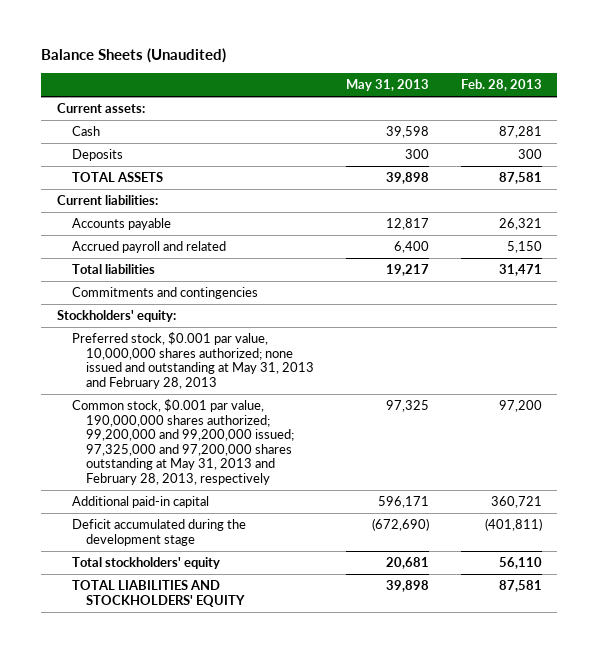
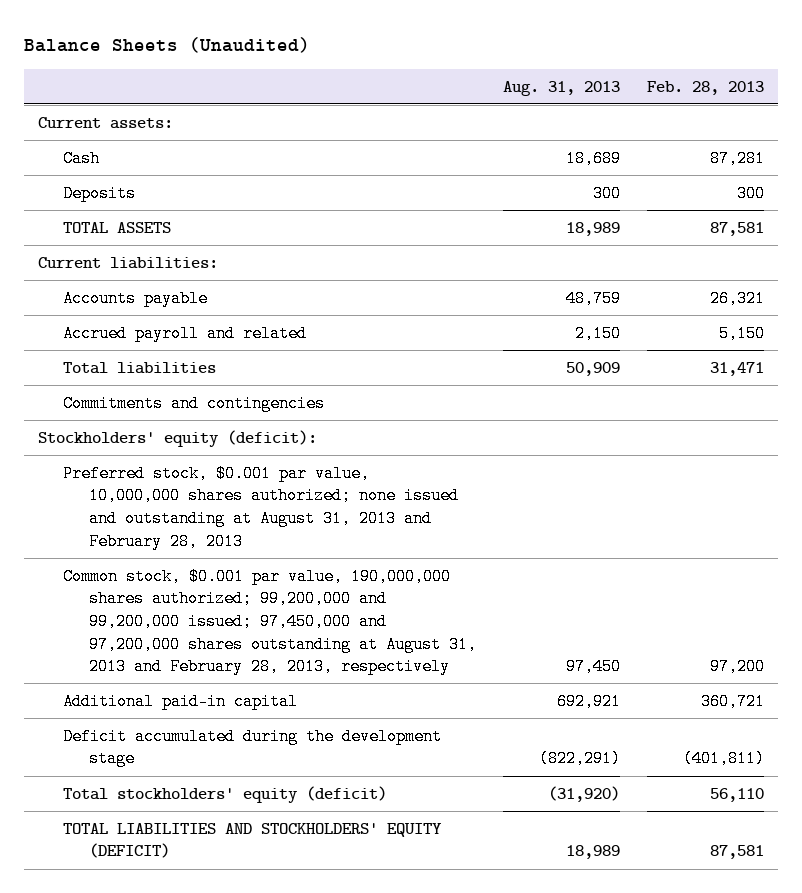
[346,78,430,91] May 31, 2013 -> none
none -> [502,80,620,96] Aug. 31, 2013
[56,310,176,323] Stockholders' equity: -> [37,429,317,447] Stockholders' equity (deficit):
[71,332,315,389] Preferred stock, $0.001 par value, 10,000,000 shares authorized; none issued and outstanding at May 31, 2013 and February 28, 2013 -> [63,464,459,550] Preferred stock, $0.001 par value, 10,000,000 shares authorized; none issued and outstanding at August 31, 2013 and February 28, 2013
[71,399,295,485] Common stock, $0.001 par value, 190,000,000 shares authorized; 99,200,000 and 99,200,000 issued; 97,325,000 and 97,200,000 shares outstanding at May 31, 2013 and February 28, 2013, respectively -> [63,567,477,676] Common stock, $0.001 par value, 190,000,000 shares authorized; 99,200,000 and 99,200,000 issued; 97,450,000 and 97,200,000 shares outstanding at August 31, 2013 and February 28, 2013, respectively
[71,557,220,570] Total stockholders' equity -> [63,785,388,803] Total stockholders' equity (deficit)
[71,580,246,607] TOTAL LIABILITIES AND STOCKHOLDERS' EQUITY -> [63,822,443,859] TOTAL LIABILITIES AND STOCKHOLDERS' EQUITY (DEFICIT)

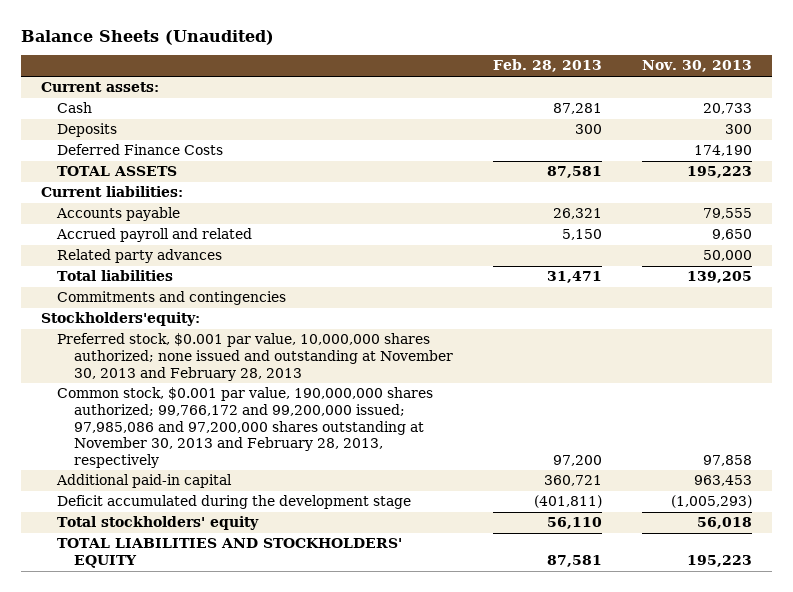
[502,80,620,96] Aug. 31, 2013 -> none
none -> [642,60,753,73] Nov. 30, 2013
none -> [57,144,224,156] Deferred Finance Costs
none -> [57,249,223,264] Related party advances
[37,429,317,447] Stockholders' equity (deficit): -> [40,312,200,327] Stockholders'equity:
[63,464,459,550] Preferred stock, $0.001 par value, 10,000,000 shares authorized; none issued and outstanding at August 31, 2013 and February 28, 2013 -> [57,333,454,381] Preferred stock, $0.001 par value, 10,000,000 shares authorized; none issued and outstanding at November 30, 2013 and February 28, 2013
[63,567,477,676] Common stock, $0.001 par value, 190,000,000 shares authorized; 99,200,000 and 99,200,000 issued; 97,450,000 and 97,200,000 shares outstanding at August 31, 2013 and February 28, 2013, respectively -> [57,387,434,468] Common stock, $0.001 par value, 190,000,000 shares authorized; 99,766,172 and 99,200,000 issued; 97,985,086 and 97,200,000 shares outstanding at November 30, 2013 and February 28, 2013, respectively
[63,785,388,803] Total stockholders' equity (deficit) -> [57,516,260,531] Total stockholders' equity
[63,822,443,859] TOTAL LIABILITIES AND STOCKHOLDERS' EQUITY (DEFICIT) -> [57,538,403,568] TOTAL LIABILITIES AND STOCKHOLDERS' EQUITY

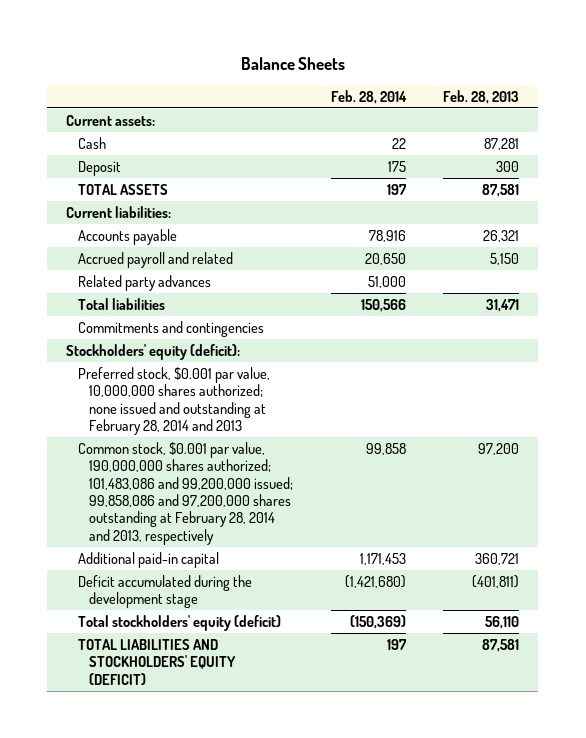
[20,29,274,45] Balance Sheets (Unaudited) -> [240,57,345,71] Balance Sheets
[642,60,753,73] Nov. 30, 2013 -> none
none -> [330,89,407,104] Feb. 28, 2014
[57,144,224,156] Deferred Finance Costs -> none
[57,123,118,138] Deposits -> [77,160,121,176] Deposit
[40,312,200,327] Stockholders'equity: -> [66,343,241,360] Stockholders' equity (deficit):
[57,333,454,381] Preferred stock, $0.001 par value, 10,000,000 shares authorized; none issued and outstanding at November 30, 2013 and February 28, 2013 -> [77,366,270,435] Preferred stock, $0.001 par value, 10,000,000 shares authorized; none issued and outstanding at February 28, 2014 and 2013
[57,387,434,468] Common stock, $0.001 par value, 190,000,000 shares authorized; 99,766,172 and 99,200,000 issued; 97,985,086 and 97,200,000 shares outstanding at November 30, 2013 and February 28, 2013, respectively -> [77,441,294,545] Common stock, $0.001 par value, 190,000,000 shares authorized; 101,483,086 and 99,200,000 issued; 99,858,086 and 97,200,000 shares outstanding at February 28, 2014 and 2013, respectively
[57,516,260,531] Total stockholders' equity -> [77,614,281,631] Total stockholders' equity (deficit)
[57,538,403,568] TOTAL LIABILITIES AND STOCKHOLDERS' EQUITY -> [77,638,237,685] TOTAL LIABILITIES AND STOCKHOLDERS' EQUITY (DEFICIT)

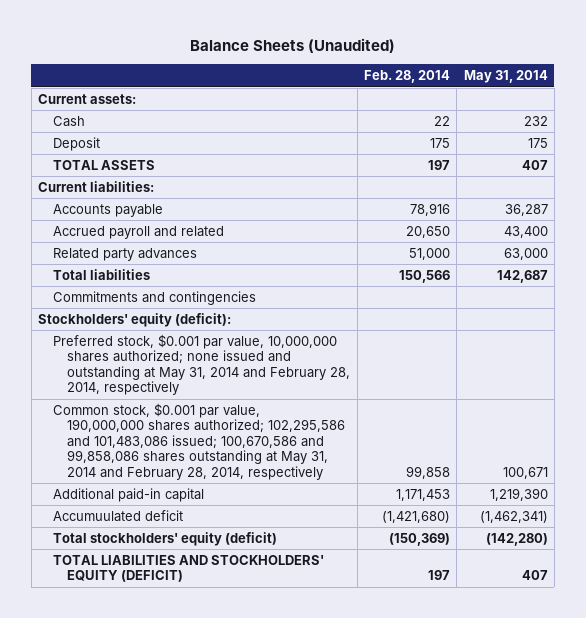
[240,57,345,71] Balance Sheets -> [189,38,395,54] Balance Sheets (Unaudited)
[443,89,520,104] Feb. 28, 2013 -> none
none -> [463,70,548,84] May 31, 2014
[77,366,270,435] Preferred stock, $0.001 par value, 10,000,000 shares authorized; none issued and outstanding at February 28, 2014 and 2013 -> [52,333,351,396] Preferred stock, $0.001 par value, 10,000,000 shares authorized; none issued and outstanding at May 31, 2014 and February 28, 2014, respectively
[77,441,294,545] Common stock, $0.001 par value, 190,000,000 shares authorized; 101,483,086 and 99,200,000 issued; 99,858,086 and 97,200,000 shares outstanding at February 28, 2014 and 2013, respectively -> [52,402,346,480] Common stock, $0.001 par value, 190,000,000 shares authorized; 102,295,586 and 101,483,086 issued; 100,670,586 and 99,858,086 shares outstanding at May 31, 2014 and February 28, 2014, respectively
[77,574,252,609] Deficit accumulated during the development stage -> [52,509,183,522] Accumuulated deficit

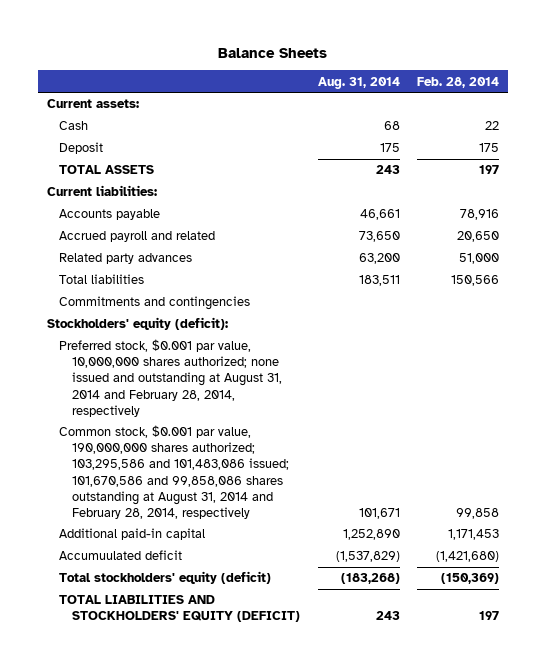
[189,38,395,54] Balance Sheets (Unaudited) -> [218,47,328,58] Balance Sheets
[463,70,548,84] May 31, 2014 -> none
none -> [317,76,400,89] Aug. 31, 2014
[52,333,351,396] Preferred stock, $0.001 par value, 10,000,000 shares authorized; none issued and outstanding at May 31, 2014 and February 28, 2014, respectively -> [59,339,282,417] Preferred stock, $0.001 par value, 10,000,000 shares authorized; none issued and outstanding at August 31, 2014 and February 28, 2014, respectively
[52,402,346,480] Common stock, $0.001 par value, 190,000,000 shares authorized; 102,295,586 and 101,483,086 issued; 100,670,586 and 99,858,086 shares outstanding at May 31, 2014 and February 28, 2014, respectively -> [59,425,289,519] Common stock, $0.001 par value, 190,000,000 shares authorized; 103,295,586 and 101,483,086 issued; 101,670,586 and 99,858,086 shares outstanding at August 31, 2014 and February 28, 2014, respectively

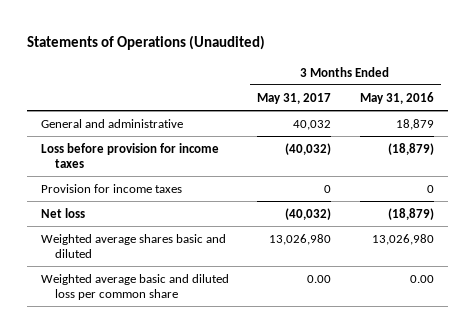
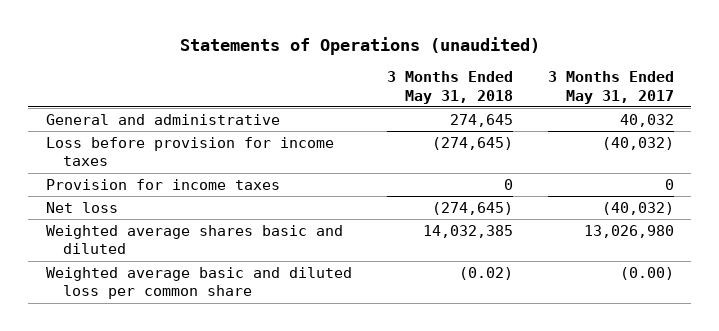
[26,34,265,50] Statements of Operations (Unaudited) -> [179,36,540,55] Statements of Operations (unaudited)
[359,91,434,104] May 31, 2016 -> none
none -> [386,71,513,104] 3 Months Ended May 31, 2018
[307,274,332,283] 0.00 -> [619,266,674,280] (0.00)

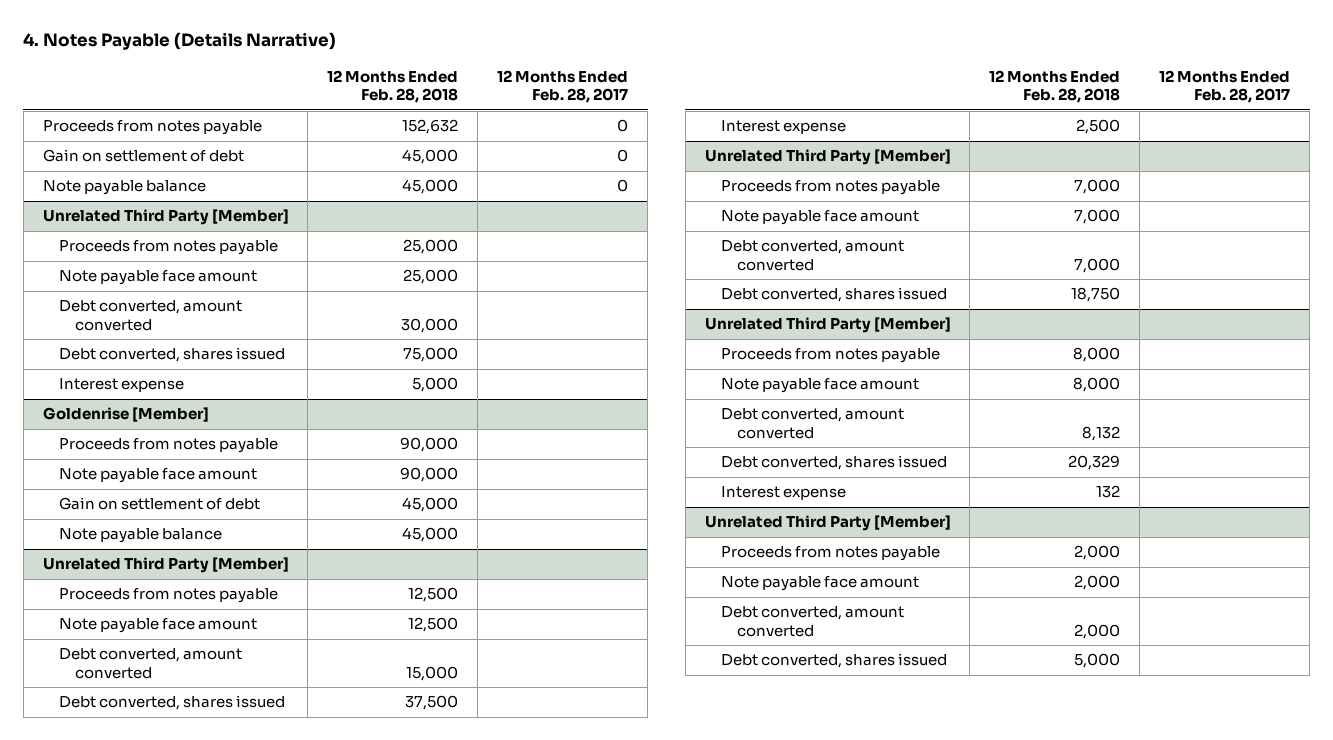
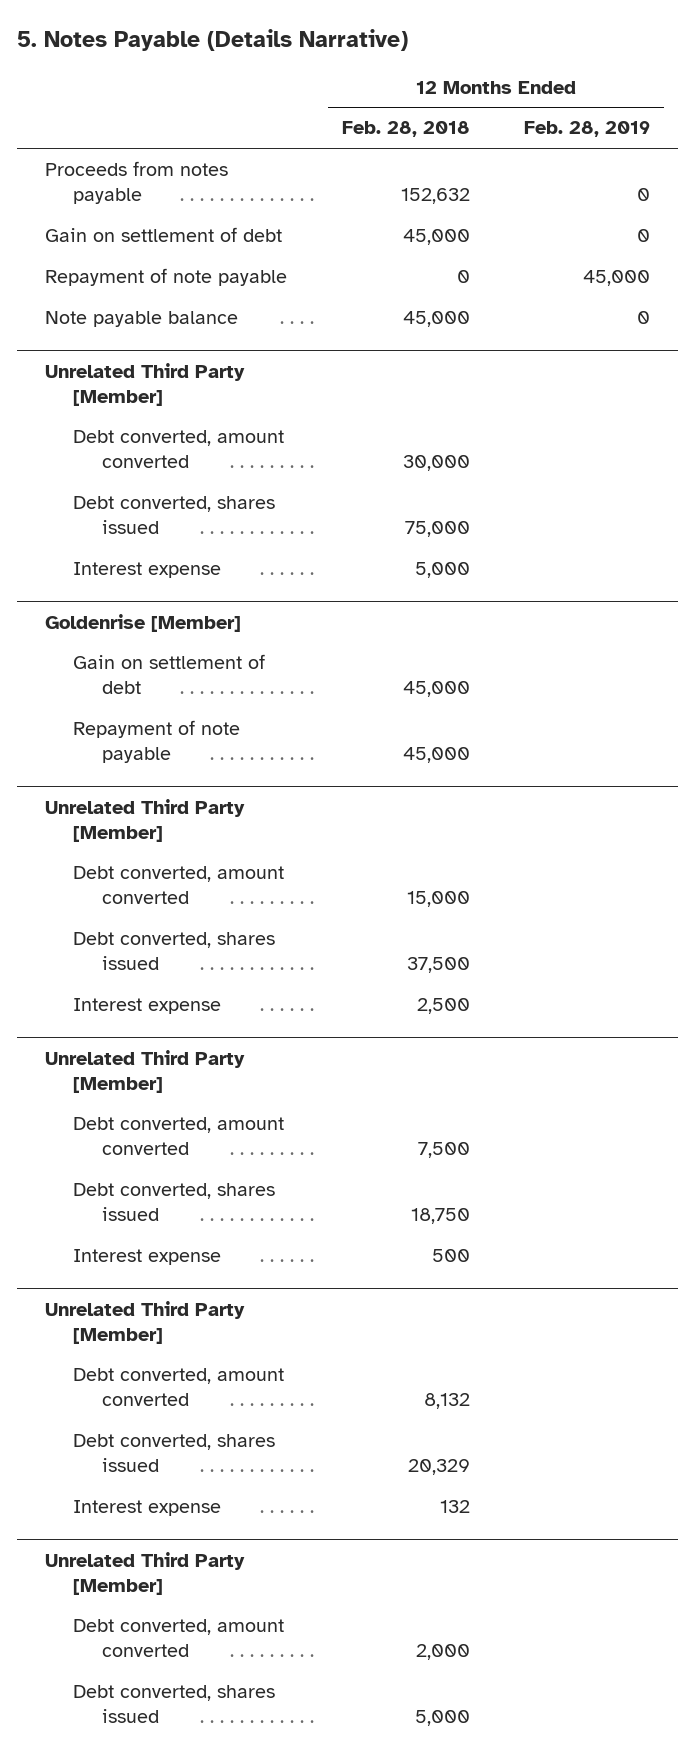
[23,32,337,51] 4. Notes Payable (Details Narrative) -> [17,29,409,52] 5. Notes Payable (Details Narrative)
[497,69,629,104] 12 Months Ended Feb. 28, 2017 -> none
none -> [524,121,651,138] Feb. 28, 2019
none -> [44,267,287,286] Repayment of note payable
[58,240,278,256] Proceeds from notes payable -> none
[58,270,257,286] Note payable face amount -> none
[58,438,278,454] Proceeds from notes payable -> none
[58,468,257,484] Note payable face amount -> none
[58,528,222,544] Note payable balance -> none
none -> [73,719,241,764] Repayment of note payable
[58,588,278,604] Proceeds from notes payable -> none
[58,618,257,634] Note payable face amount -> none
[720,180,940,196] Proceeds from notes payable -> none
[720,210,919,226] Note payable face amount -> none
[1074,257,1121,273] 7,000 -> [417,1142,470,1159] 7,500
none -> [73,1248,222,1265] Interest expense
[720,348,940,364] Proceeds from notes payable -> none
[720,378,919,394] Note payable face amount -> none
[720,546,940,562] Proceeds from notes payable -> none
[720,576,919,592] Note payable face amount -> none

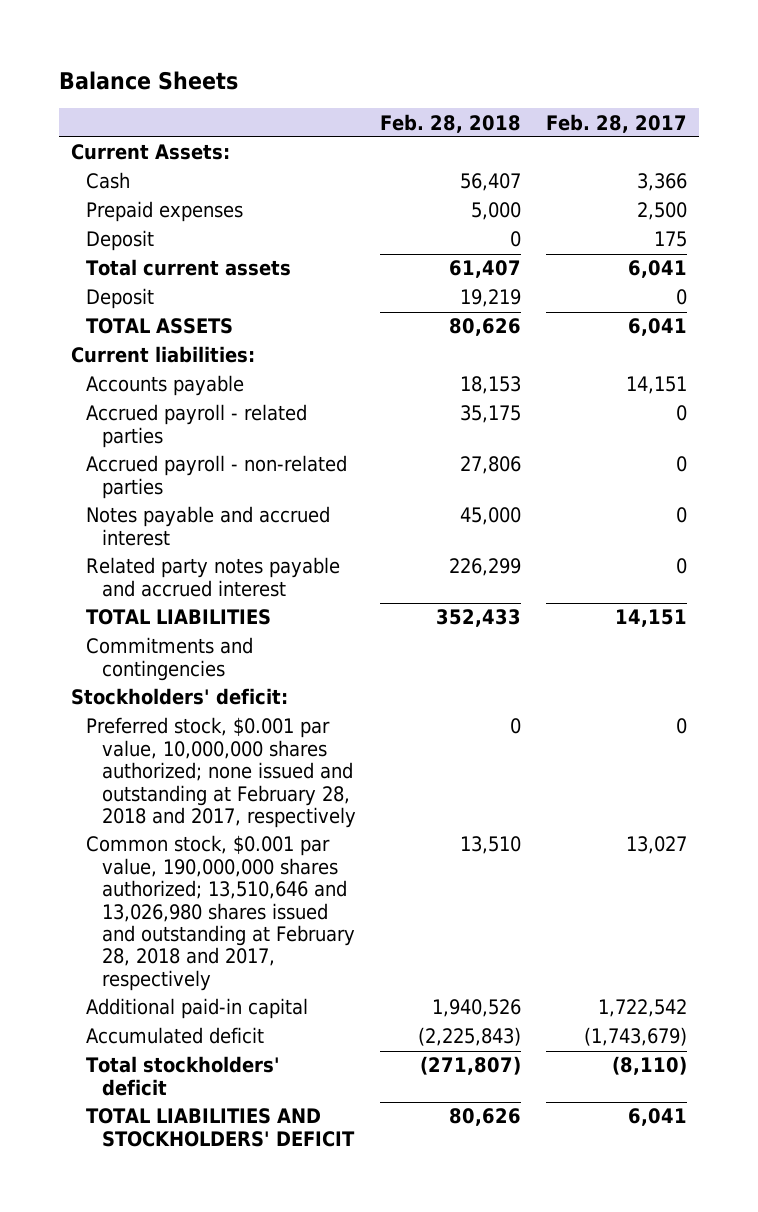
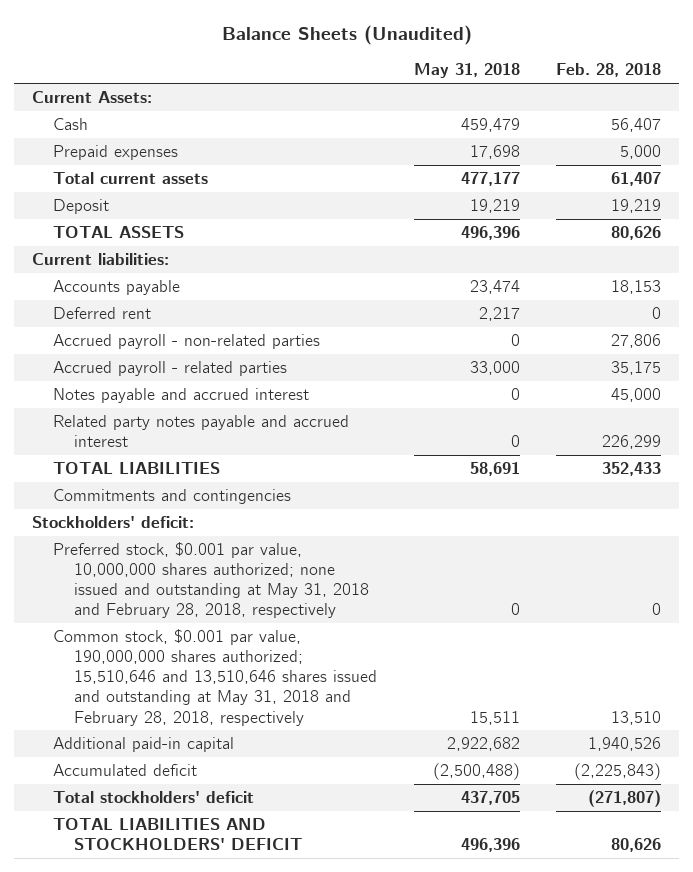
[58,70,238,90] Balance Sheets -> [221,24,472,45] Balance Sheets (Unaudited)
[545,113,687,133] Feb. 28, 2017 -> none
none -> [413,63,520,79] May 31, 2018
[86,230,155,252] Deposit -> none
none -> [53,307,152,320] Deferred rent
[86,404,308,448] Accrued payroll - related parties -> [53,361,288,377] Accrued payroll - related parties
[86,717,357,829] Preferred stock, $0.001 par value, 10,000,000 shares authorized; none issued and outstanding at February 28, 2018 and 2017, respectively -> [53,542,370,619] Preferred stock, $0.001 par value, 10,000,000 shares authorized; none issued and outstanding at May 31, 2018 and February 28, 2018, respectively
[86,835,356,991] Common stock, $0.001 par value, 190,000,000 shares authorized; 13,510,646 and 13,026,980 shares issued and outstanding at February 28, 2018 and 2017, respectively -> [53,629,378,726] Common stock, $0.001 par value, 190,000,000 shares authorized; 15,510,646 and 13,510,646 shares issued and outstanding at May 31, 2018 and February 28, 2018, respectively

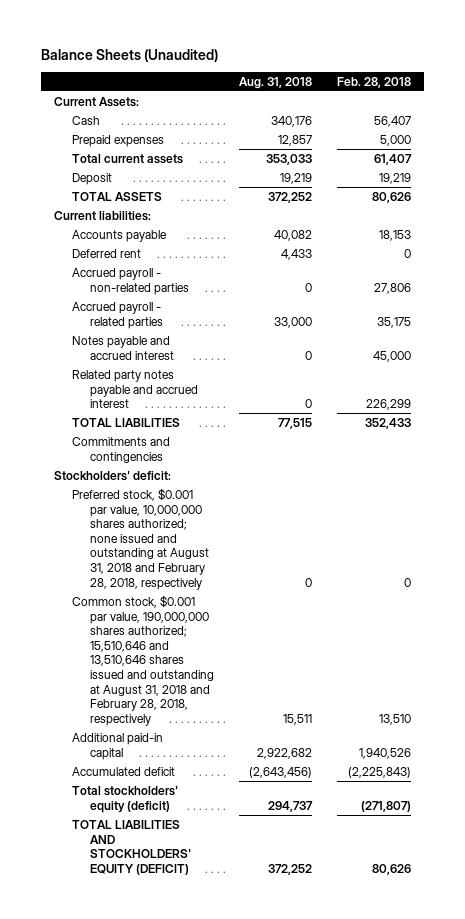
[413,63,520,79] May 31, 2018 -> none
none -> [238,76,312,89] Aug. 31, 2018
[53,542,370,619] Preferred stock, $0.001 par value, 10,000,000 shares authorized; none issued and outstanding at May 31, 2018 and February 28, 2018, respectively -> [71,487,209,590] Preferred stock, $0.001 par value, 10,000,000 shares authorized; none issued and outstanding at August 31, 2018 and February 28, 2018, respectively
[53,629,378,726] Common stock, $0.001 par value, 190,000,000 shares authorized; 15,510,646 and 13,510,646 shares issued and outstanding at May 31, 2018 and February 28, 2018, respectively -> [71,594,214,726] Common stock, $0.001 par value, 190,000,000 shares authorized; 15,510,646 and 13,510,646 shares issued and outstanding at August 31, 2018 and February 28, 2018, respectively
[53,791,255,804] Total stockholders' deficit -> [71,785,178,813] Total stockholders' equity (deficit)
[53,818,303,851] TOTAL LIABILITIES AND STOCKHOLDERS' DEFICIT -> [71,819,191,875] TOTAL LIABILITIES AND STOCKHOLDERS' EQUITY (DEFICIT)

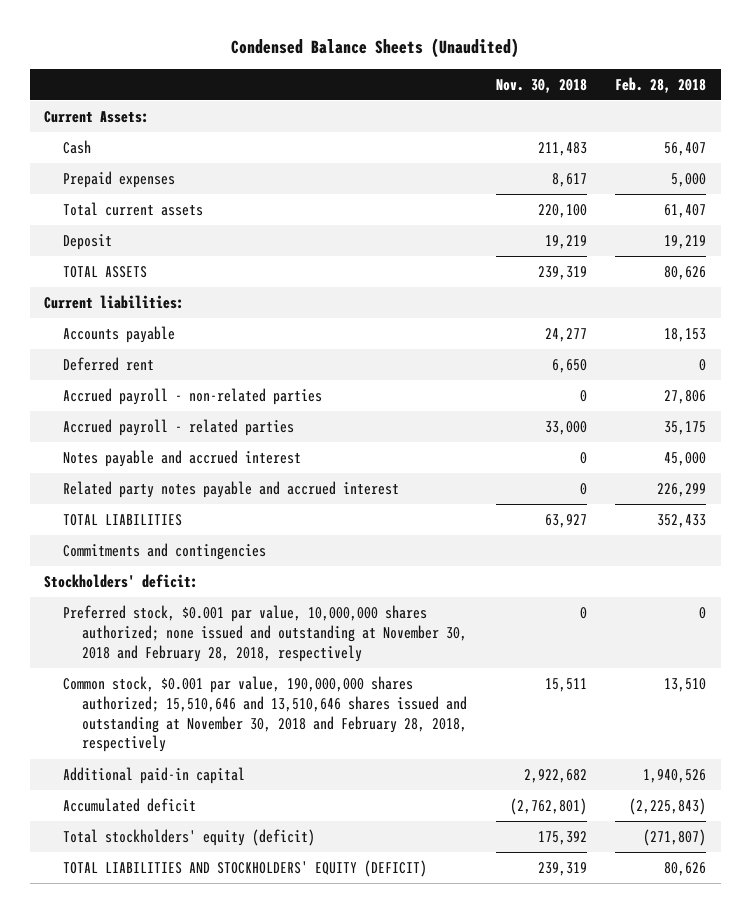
[41,48,219,62] Balance Sheets (Unaudited) -> [231,38,520,59] Condensed Balance Sheets (Unaudited)
[238,76,312,89] Aug. 31, 2018 -> none
none -> [495,78,587,93] Nov. 30, 2018
[71,487,209,590] Preferred stock, $0.001 par value, 10,000,000 shares authorized; none issued and outstanding at August 31, 2018 and February 28, 2018, respectively -> [63,604,468,662] Preferred stock, $0.001 par value, 10,000,000 shares authorized; none issued and outstanding at November 30, 2018 and February 28, 2018, respectively
[71,594,214,726] Common stock, $0.001 par value, 190,000,000 shares authorized; 15,510,646 and 13,510,646 shares issued and outstanding at August 31, 2018 and February 28, 2018, respectively -> [63,675,468,753] Common stock, $0.001 par value, 190,000,000 shares authorized; 15,510,646 and 13,510,646 shares issued and outstanding at November 30, 2018 and February 28, 2018, respectively

